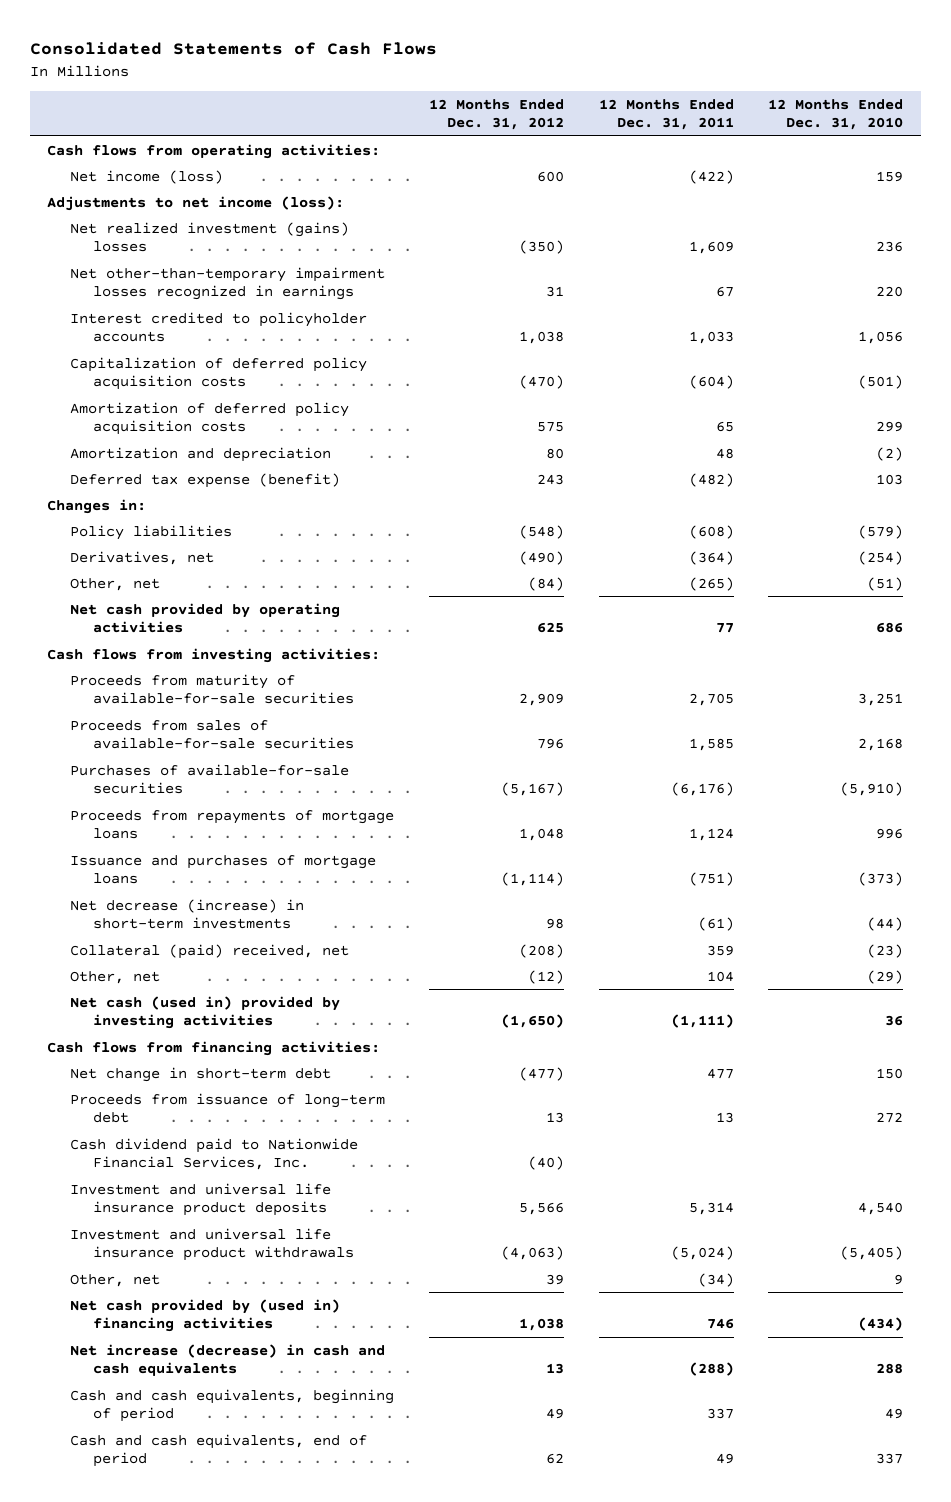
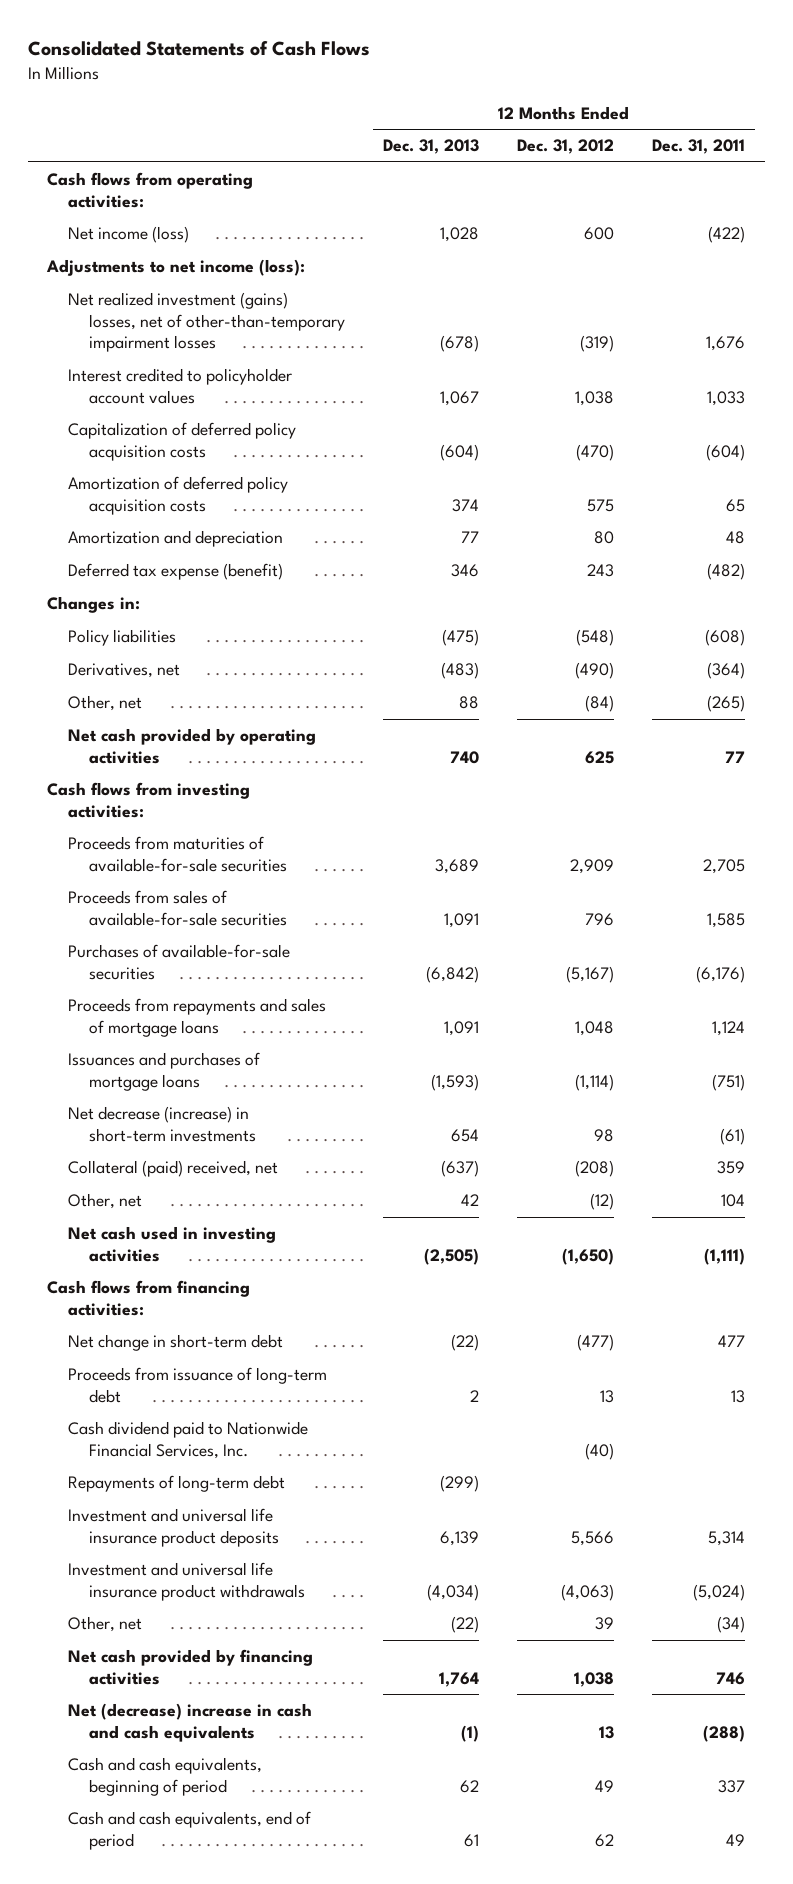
[768,98,904,131] 12 Months Ended Dec. 31, 2010 -> none
none -> [382,139,479,155] Dec. 31, 2013
[70,266,386,301] Net other-than-temporary impairment losses recognized in earnings -> none
[70,221,350,253] Net realized investment (gains) losses -> [67,292,345,353] Net realized investment (gains) losses, net of other-than-temporary impairment losses
[518,240,564,255] (350) -> [580,335,615,353] (319)
[688,241,734,255] 1,609 -> [706,336,746,352] 1,676
[70,311,368,343] Interest credited to policyholder accounts -> [67,368,292,404] Interest credited to policyholder account values
[70,673,354,705] Proceeds from maturity of available-for-sale securities -> [67,836,287,872] Proceeds from maturities of available-for-sale securities
[70,809,395,840] Proceeds from repayments of mortgage loans -> [67,998,326,1037] Proceeds from repayments and sales of mortgage loans
[70,854,377,885] Issuance and purchases of mortgage loans -> [67,1052,260,1091] Issuances and purchases of mortgage loans
[70,995,341,1030] Net cash (used in) provided by investing activities -> [67,1226,276,1262] Net cash used in investing activities
none -> [67,1475,285,1493] Repayments of long-term debt
[70,1298,341,1333] Net cash provided by (used in) financing activities -> [67,1649,313,1685] Net cash provided by financing activities
[70,1343,386,1377] Net increase (decrease) in cash and cash equivalents -> [67,1703,312,1742] Net (decrease) increase in cash and cash equivalents

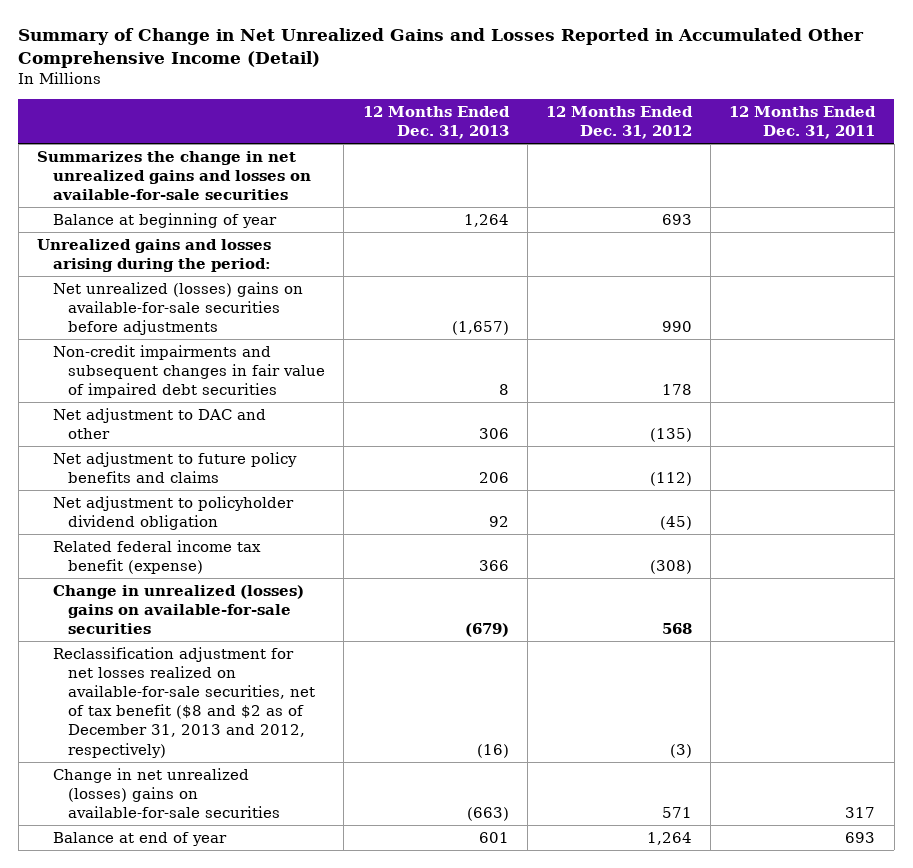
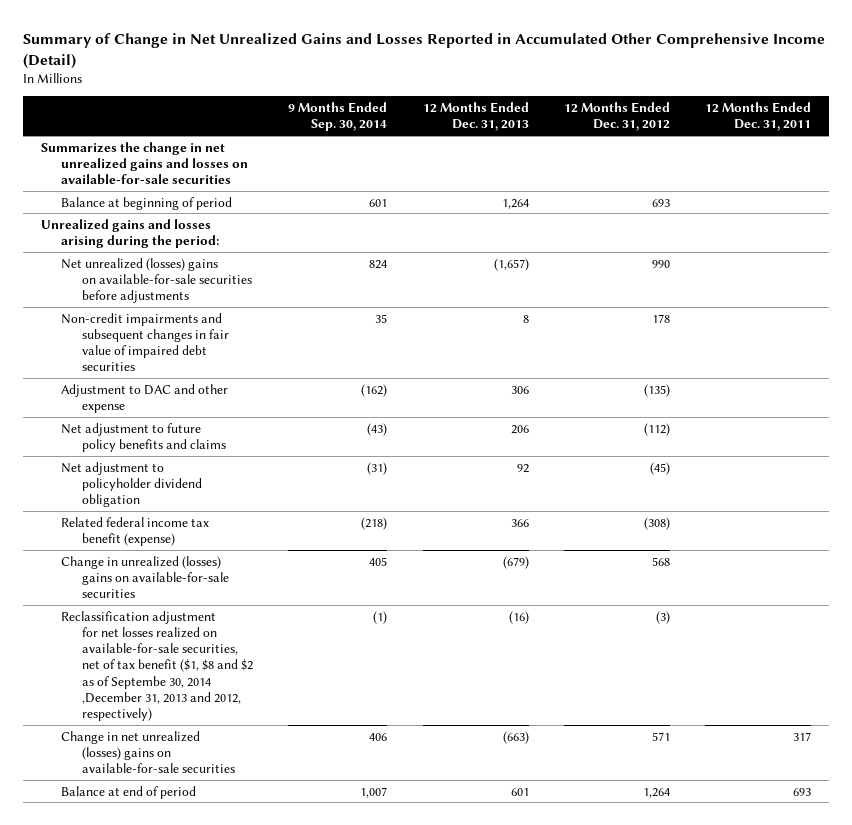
none -> [288,101,388,132] 9 Months Ended Sep. 30, 2014
[52,212,277,228] Balance at beginning of year -> [61,196,233,210] Balance at beginning of period
[52,407,266,440] Net adjustment to DAC and other -> [61,383,229,413] Adjustment to DAC and other expense
[52,646,316,758] Reclassification adjustment for net losses realized on available-for-sale securities, net of tax benefit ($8 and $2 as of December 31, 2013 and 2012, respectively) -> [61,610,254,722] Reclassification adjustment for net losses realized on available-for-sale securities, net of tax benefit ($1, $8 and $2 as of Septembe 30, 2014 ,December 31, 2013 and 2012, respectively)
[52,831,227,846] Balance at end of year -> [61,785,197,799] Balance at end of period

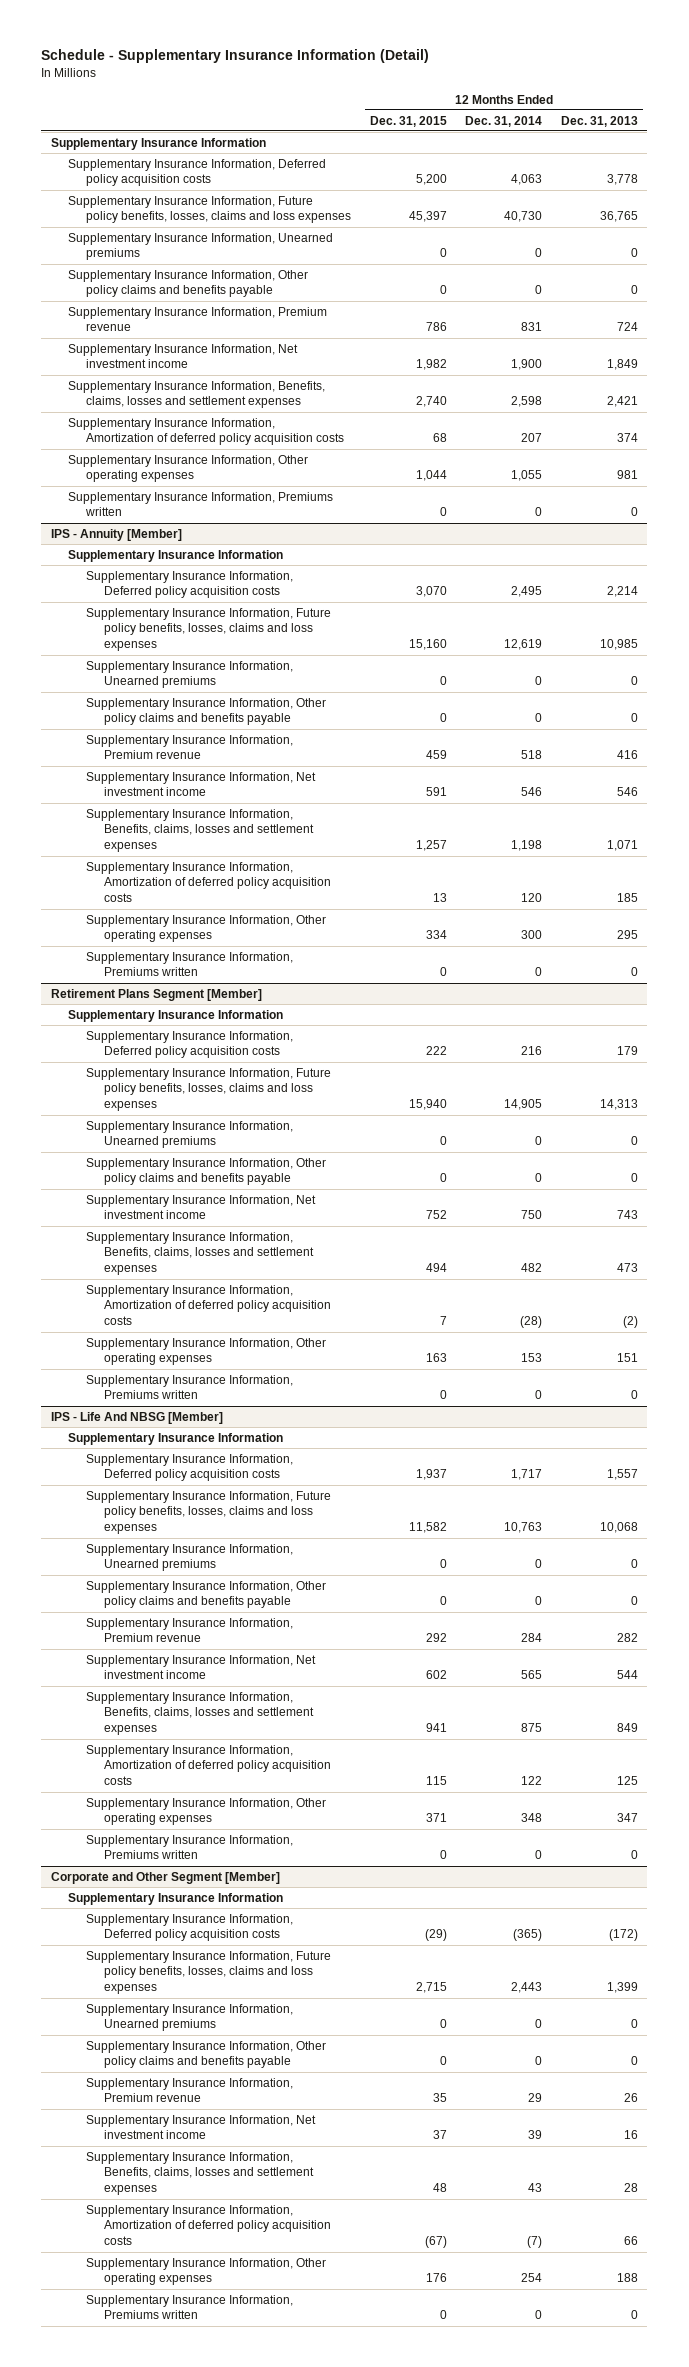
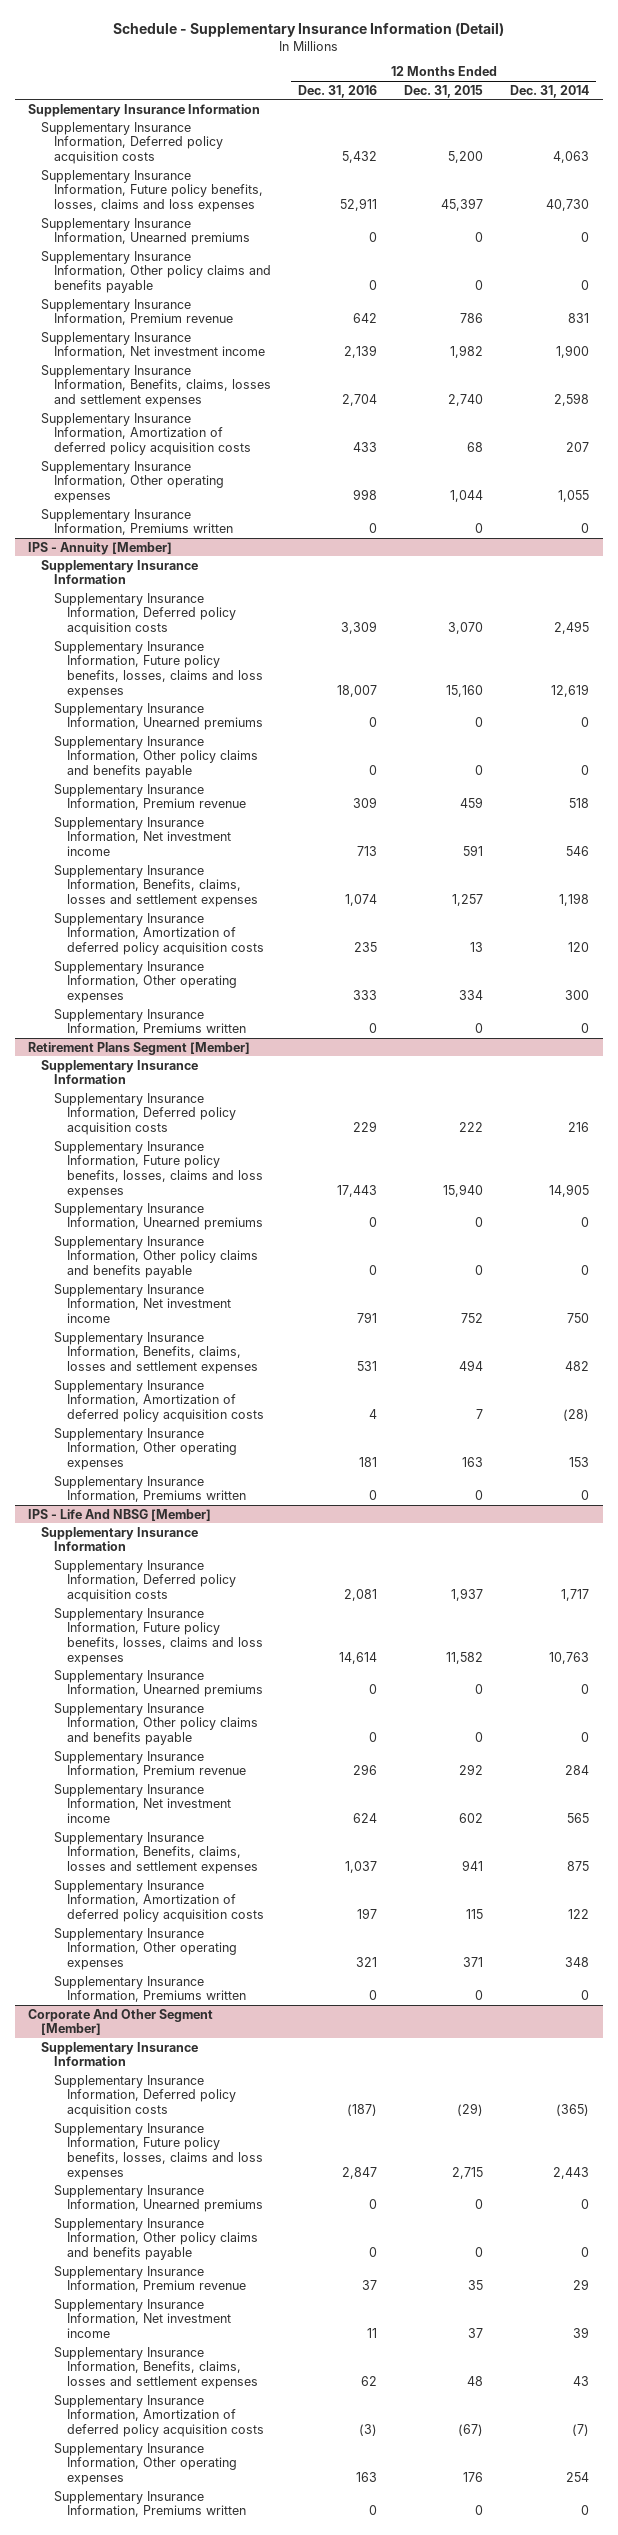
[561,115,639,127] Dec. 31, 2013 -> none
none -> [298,84,378,98] Dec. 31, 2016
[50,1871,280,1884] Corporate and Other Segment [Member] -> [28,2008,214,2036] Corporate And Other Segment [Member]

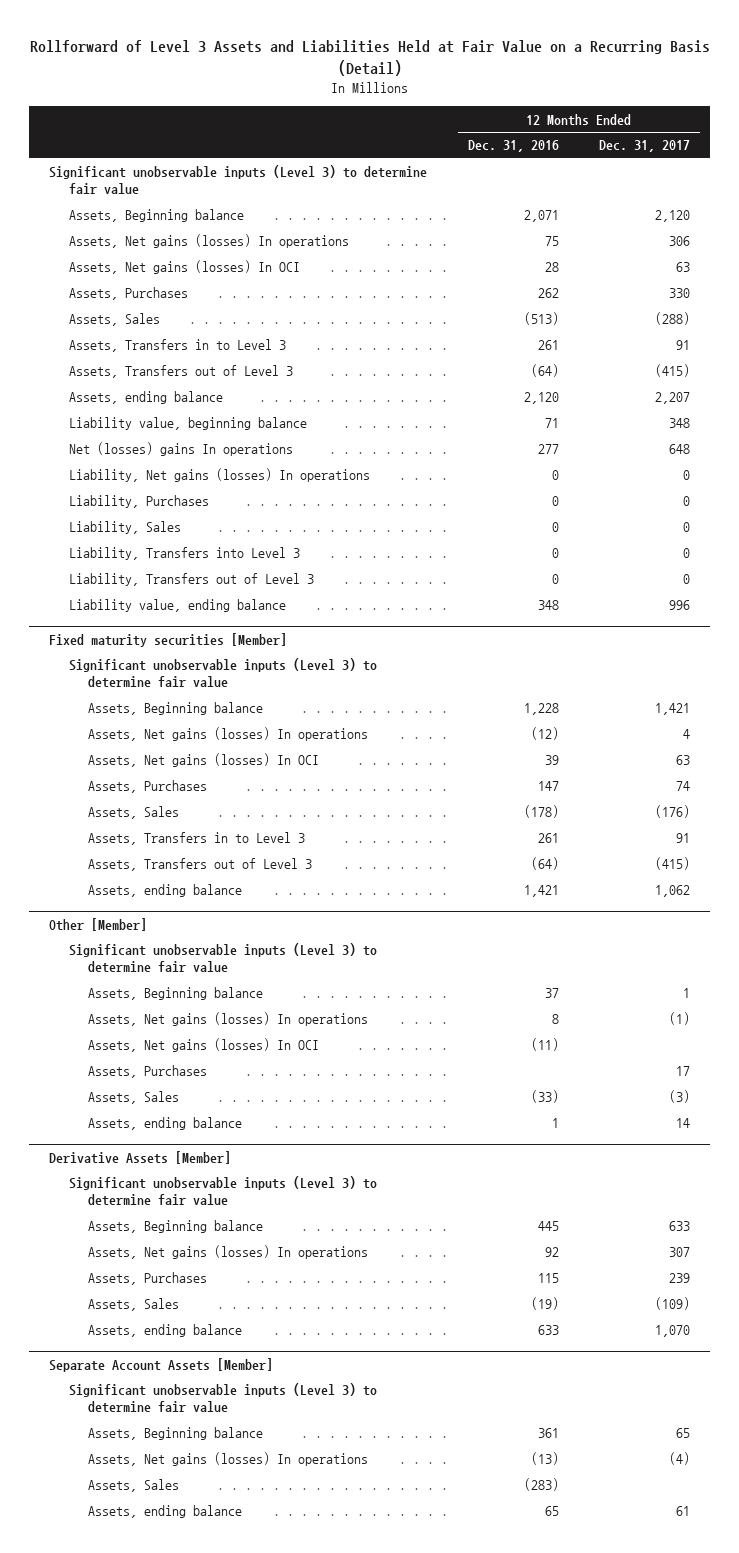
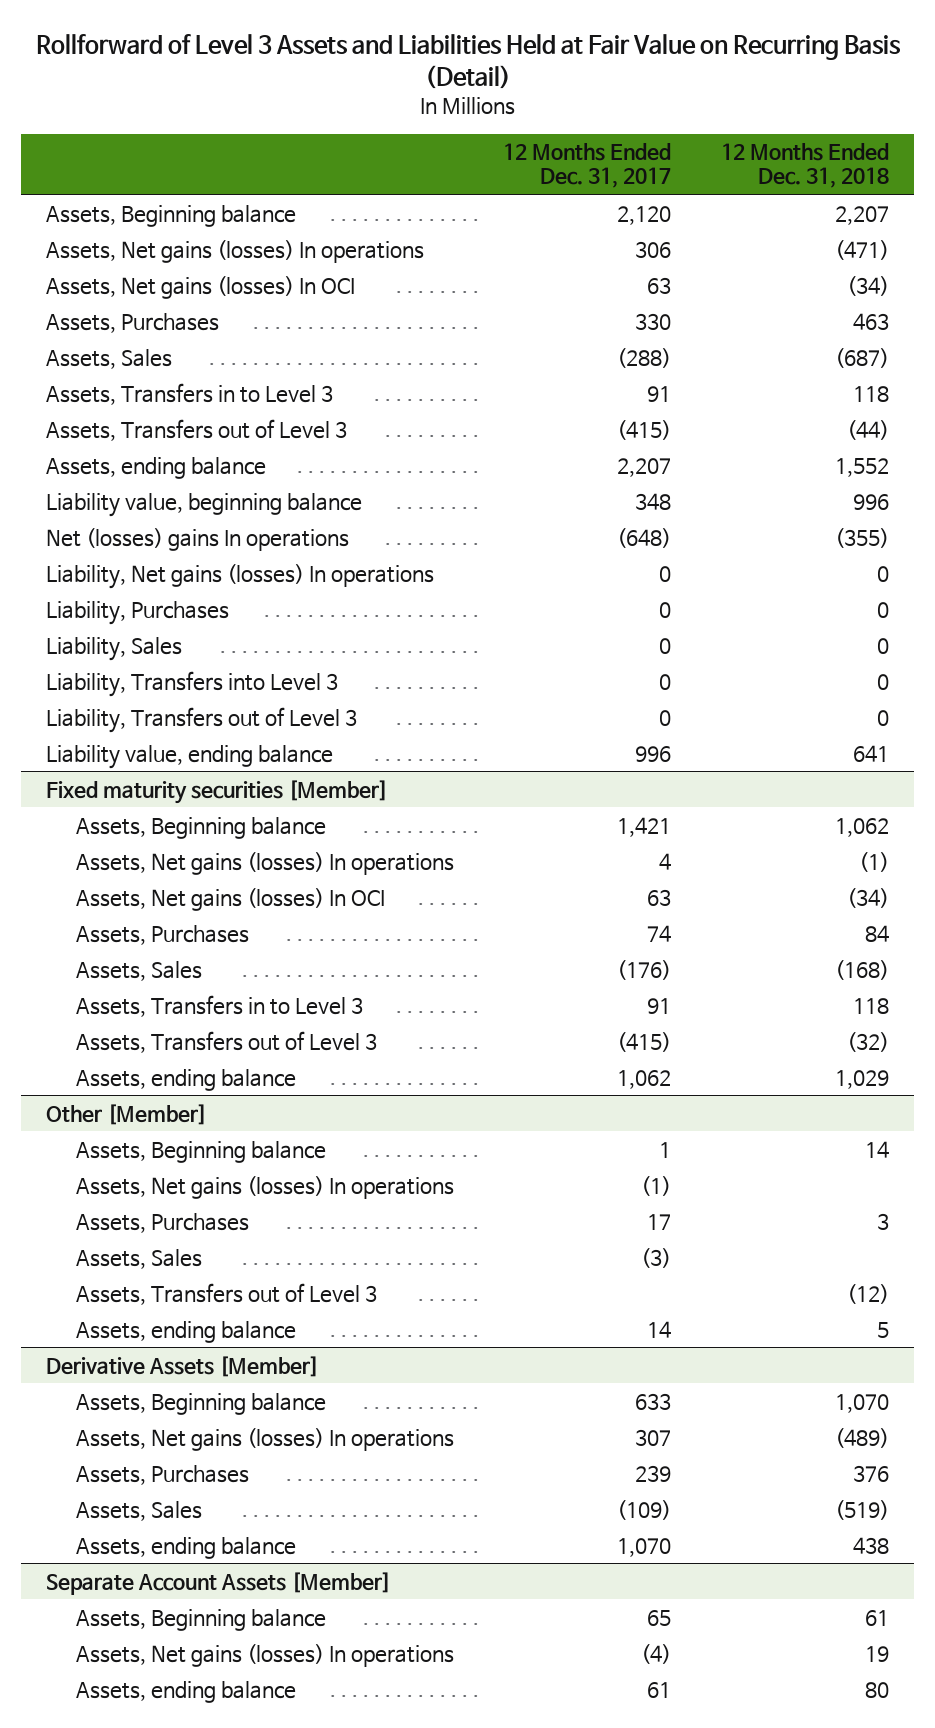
[29,40,710,76] Rollforward of Level 3 Assets and Liabilities Held at Fair Value on a Recurring Basis (Detail) -> [35,34,901,90] Rollforward of Level 3 Assets and Liabilities Held at Fair Value on Recurring Basis (Detail)
[467,140,559,153] Dec. 31, 2016 -> none
none -> [720,143,889,189] 12 Months Ended Dec. 31, 2018
[49,165,428,195] Significant unobservable inputs (Level 3) to determine fair value -> none
[668,444,690,455] 648 -> [617,527,672,548] (648)
[68,658,377,689] Significant unobservable inputs (Level 3) to determine fair value -> none
[68,943,377,974] Significant unobservable inputs (Level 3) to determine fair value -> none
[88,1038,320,1053] Assets, Net gains (losses) In OCI -> none
none -> [75,1282,377,1305] Assets, Transfers out of Level 3
[68,1176,377,1207] Significant unobservable inputs (Level 3) to determine fair value -> none
[68,1383,377,1414] Significant unobservable inputs (Level 3) to determine fair value -> none
[88,1479,180,1493] Assets, Sales -> none

